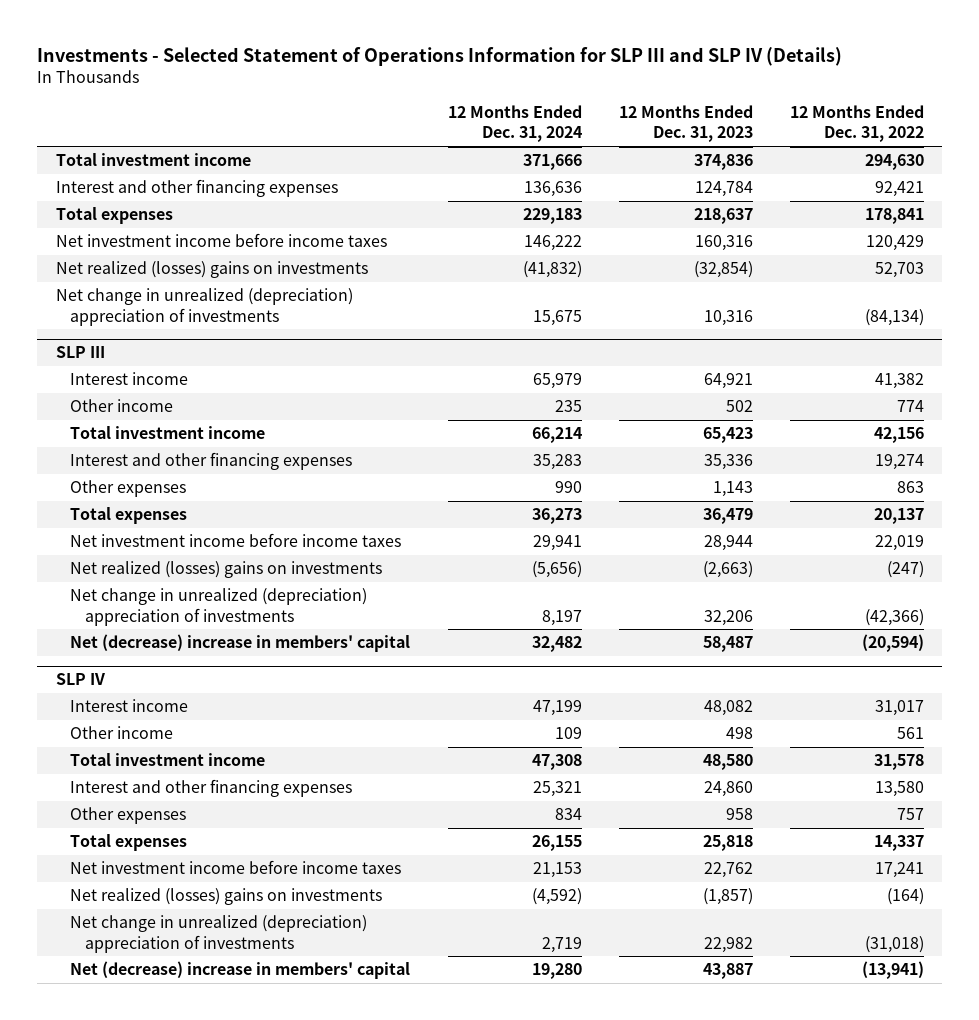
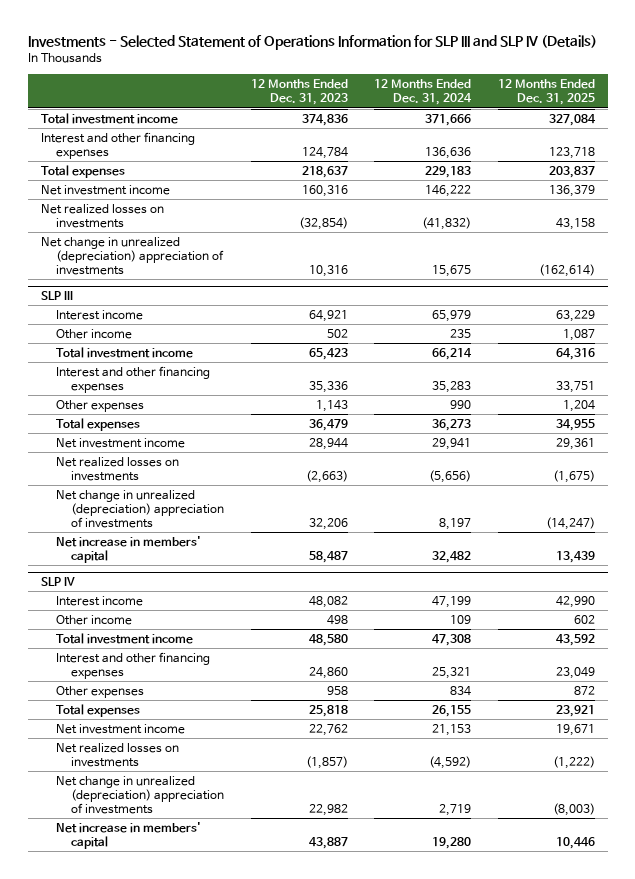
[789,105,924,143] 12 Months Ended Dec. 31, 2022 -> none
none -> [497,79,595,106] 12 Months Ended Dec. 31, 2025
[55,233,387,248] Net investment income before income taxes -> [40,185,170,196] Net investment income
[55,261,368,279] Net realized (losses) gains on investments -> [40,204,164,229] Net realized losses on investments
[70,533,402,548] Net investment income before income taxes -> [56,438,186,449] Net investment income
[70,561,383,579] Net realized (losses) gains on investments -> [56,457,180,482] Net realized losses on investments
[70,634,411,653] Net (decrease) increase in members' capital -> [56,536,202,564] Net increase in members' capital
[70,860,402,875] Net investment income before income taxes -> [56,724,186,735] Net investment income
[70,888,383,906] Net realized (losses) gains on investments -> [56,743,180,768] Net realized losses on investments
[70,961,411,980] Net (decrease) increase in members' capital -> [56,822,202,850] Net increase in members' capital

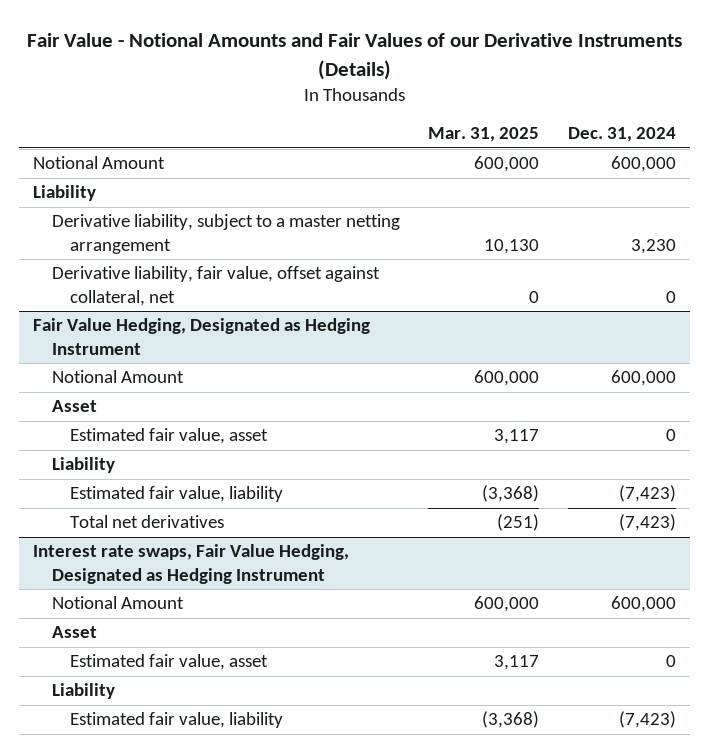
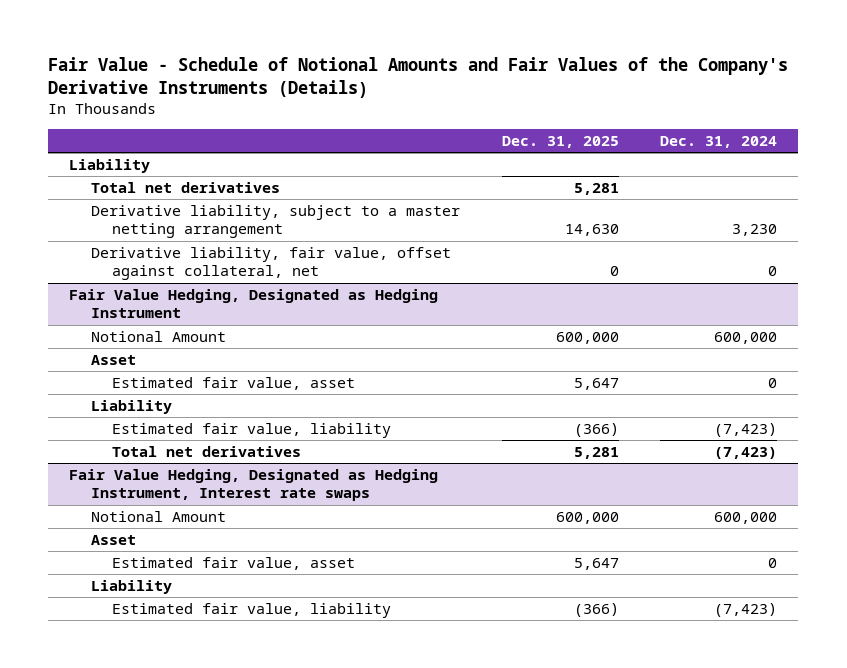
[26,33,682,80] Fair Value - Notional Amounts and Fair Values of our Derivative Instruments (Details) -> [48,57,789,99] Fair Value - Schedule of Notional Amounts and Fair Values of the Company's Derivative Instruments (Details)
[428,127,540,143] Mar. 31, 2025 -> none
none -> [501,136,619,149] Dec. 31, 2025
[32,156,165,170] Notional Amount -> none
none -> [90,181,280,193] Total net derivatives
[32,544,349,584] Interest rate swaps, Fair Value Hedging, Designated as Hedging Instrument -> [69,468,439,502] Fair Value Hedging, Designated as Hedging Instrument, Interest rate swaps

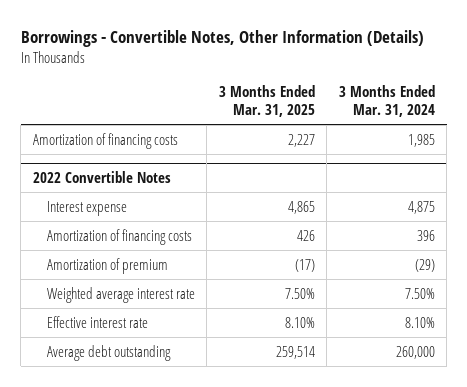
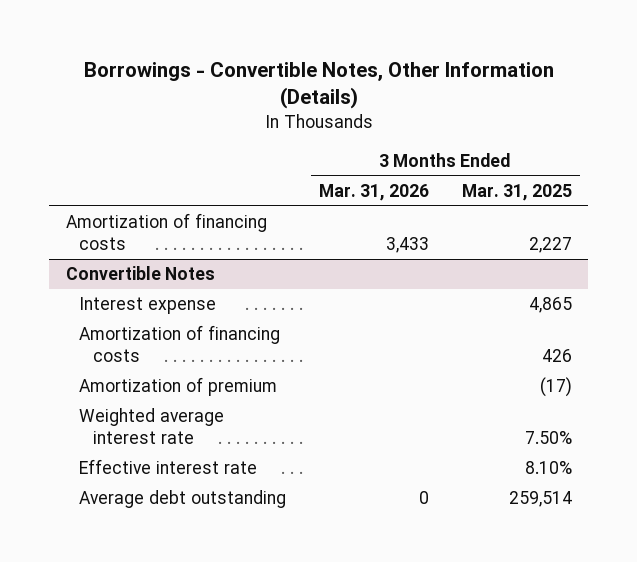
[338,84,435,117] 3 Months Ended Mar. 31, 2024 -> none
none -> [318,184,429,202] Mar. 31, 2026
[32,170,171,183] 2022 Convertible Notes -> [65,266,215,281] Convertible Notes

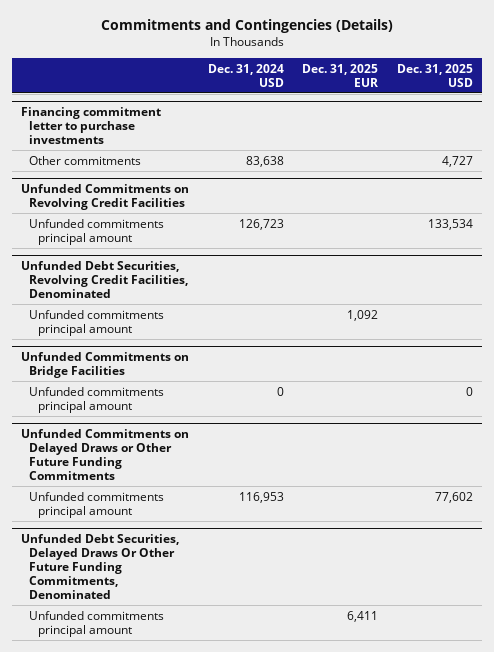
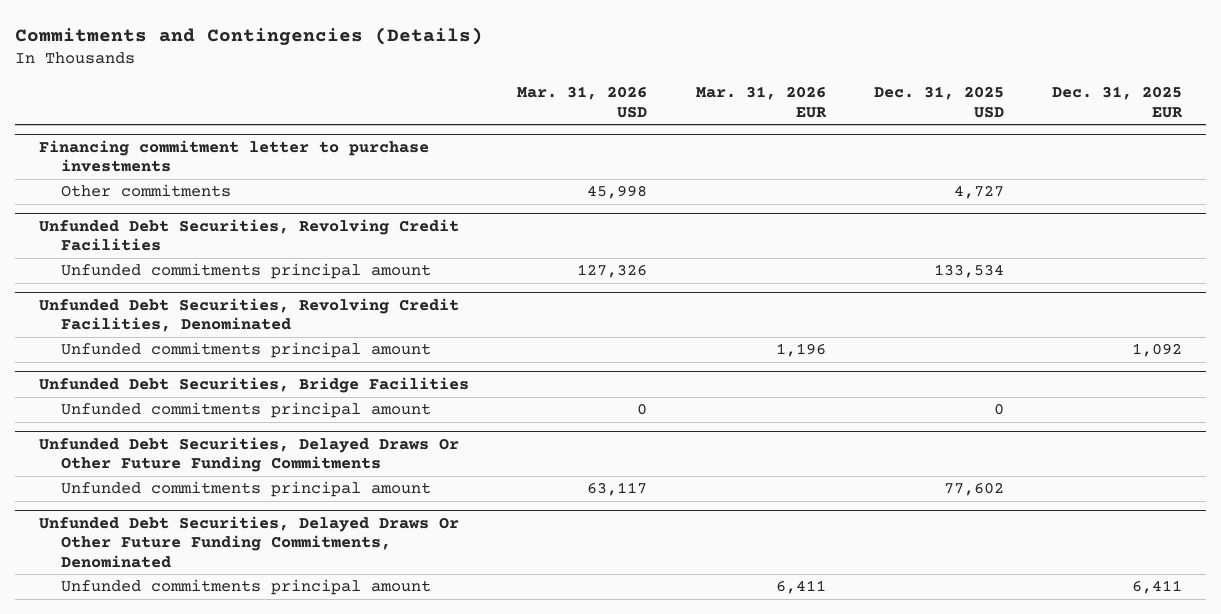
[207,63,284,87] Dec. 31, 2024 USD -> none
none -> [517,86,648,118] Mar. 31, 2026 USD
none -> [695,86,827,118] Mar. 31, 2026 EUR
[20,183,189,210] Unfunded Commitments on Revolving Credit Facilities -> [38,218,459,252] Unfunded Debt Securities, Revolving Credit Facilities
[20,351,189,378] Unfunded Commitments on Bridge Facilities -> [38,376,469,393] Unfunded Debt Securities, Bridge Facilities
[20,428,189,480] Unfunded Commitments on Delayed Draws or Other Future Funding Commitments -> [38,436,459,473] Unfunded Debt Securities, Delayed Draws Or Other Future Funding Commitments

